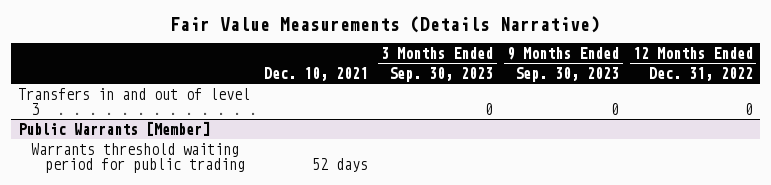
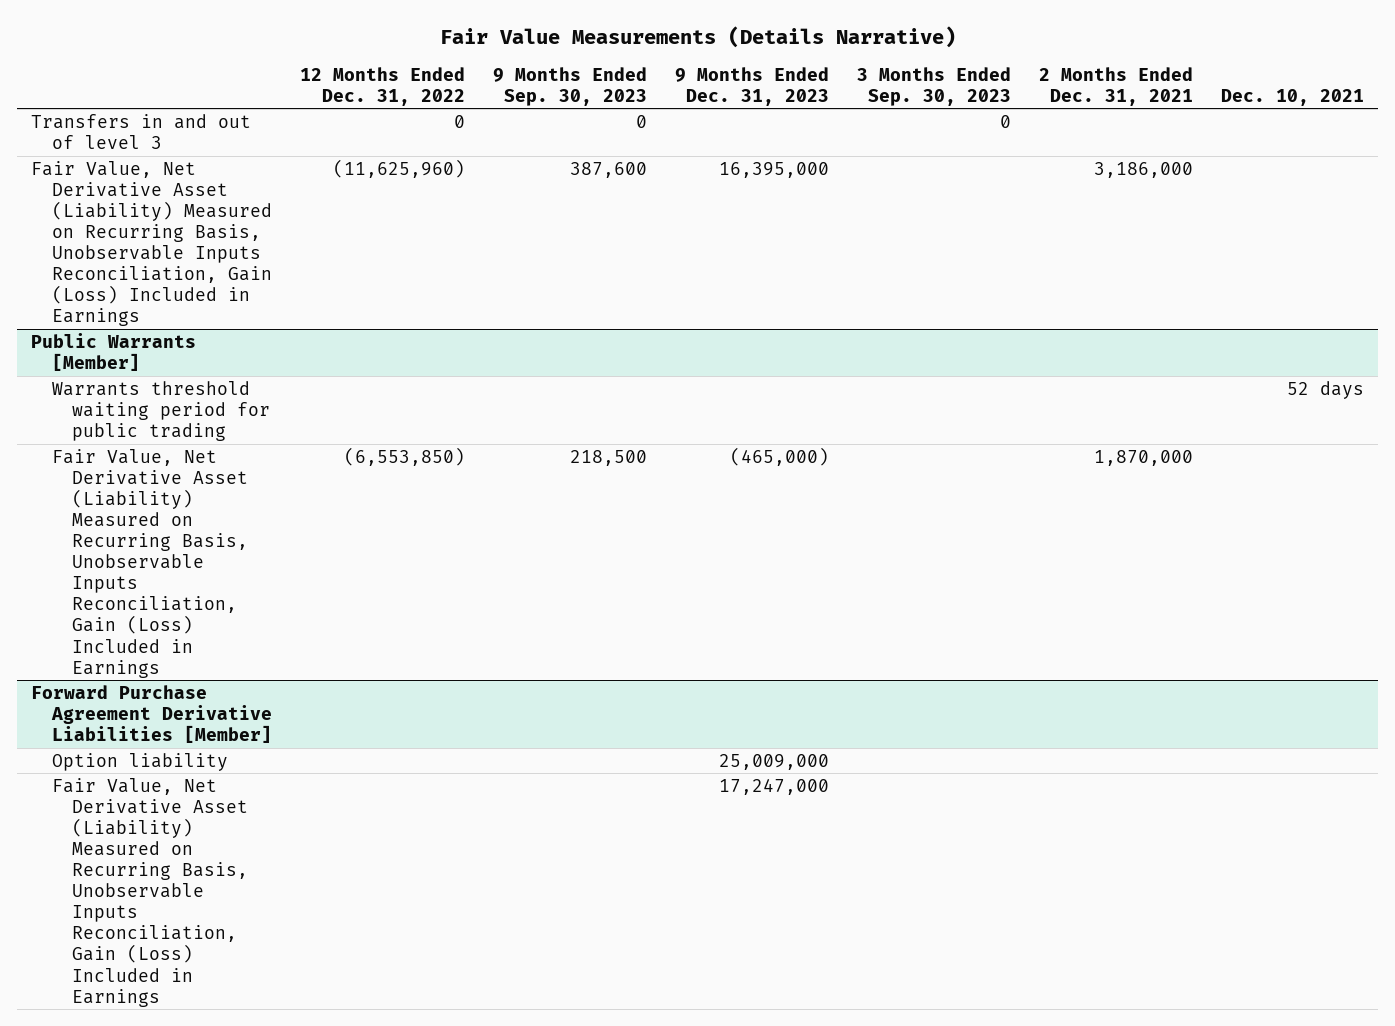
none -> [674,66,829,106] 9 Months Ended Dec. 31, 2023
none -> [1039,66,1194,106] 2 Months Ended Dec. 31, 2021
none -> [31,160,272,327] Fair Value, Net Derivative Asset (Liability) Measured on Recurring Basis, Unobservable Inputs Reconciliation, Gain (Loss) Included in Earnings
none -> [51,448,249,678] Fair Value, Net Derivative Asset (Liability) Measured on Recurring Basis, Unobservable Inputs Reconciliation, Gain (Loss) Included in Earnings
none -> [31,684,272,743] Forward Purchase Agreement Derivative Liabilities [Member]
none -> [51,752,228,771] Option liability
none -> [51,777,249,1007] Fair Value, Net Derivative Asset (Liability) Measured on Recurring Basis, Unobservable Inputs Reconciliation, Gain (Loss) Included in Earnings

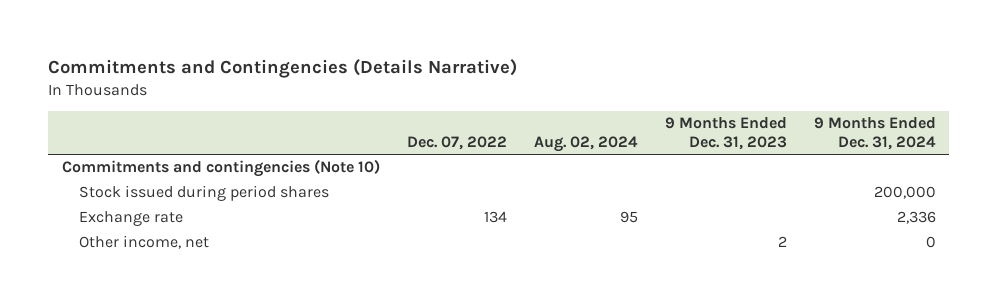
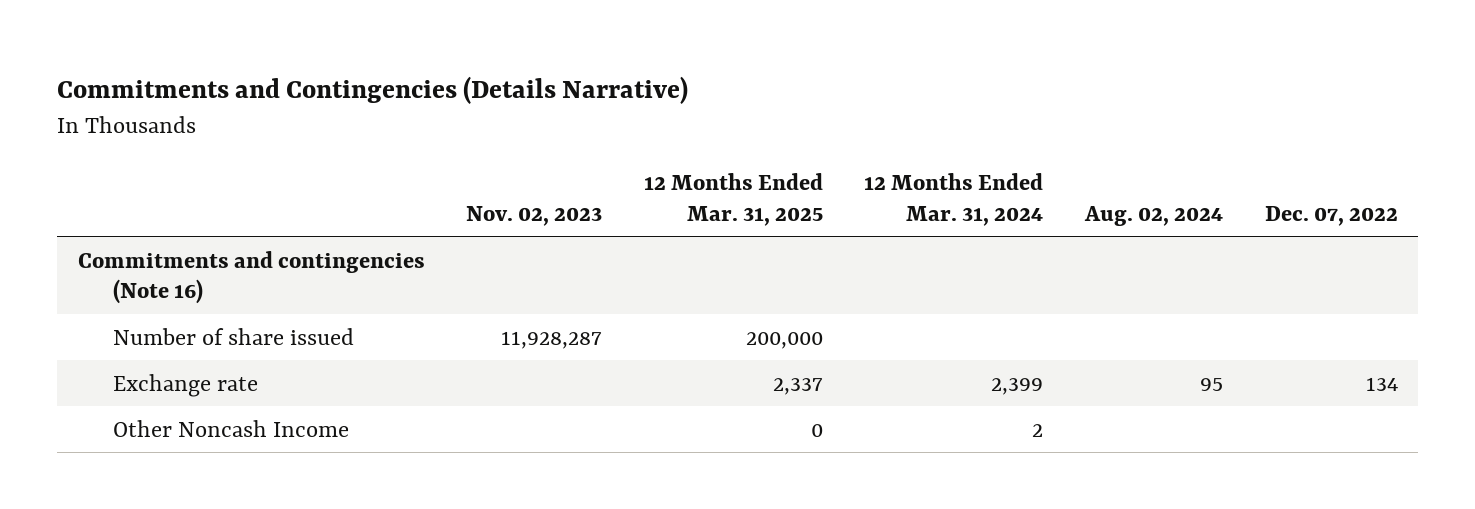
[664,117,787,150] 9 Months Ended Dec. 31, 2023 -> none
[813,117,936,150] 9 Months Ended Dec. 31, 2024 -> none
none -> [466,205,603,226] Nov. 02, 2023
none -> [643,172,823,226] 12 Months Ended Mar. 31, 2025
none -> [864,172,1044,226] 12 Months Ended Mar. 31, 2024
[61,159,380,178] Commitments and contingencies (Note 10) -> [77,250,425,305] Commitments and contingencies (Note 16)
[78,185,329,202] Stock issued during period shares -> [112,327,354,345] Number of share issued
[78,235,209,250] Other income, net -> [112,419,349,437] Other Noncash Income

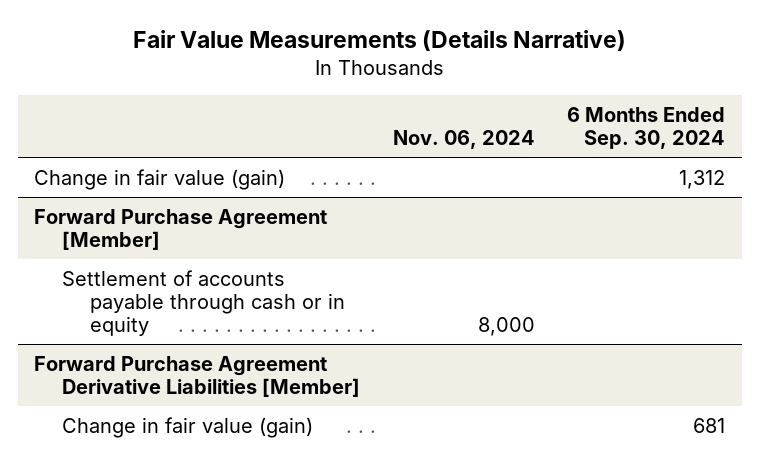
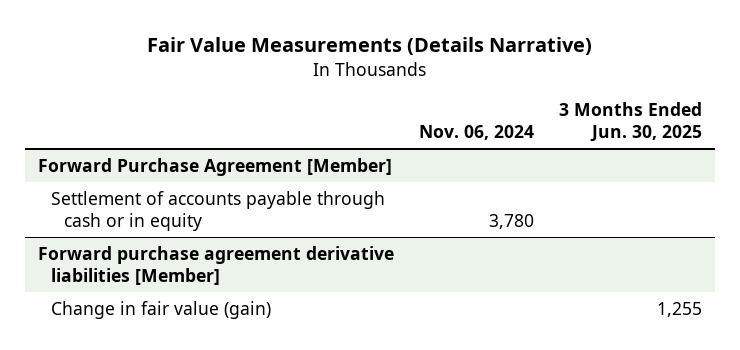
[567,106,726,149] 6 Months Ended Sep. 30, 2024 -> none
none -> [559,102,703,142] 3 Months Ended Jun. 30, 2025
[33,168,285,190] Change in fair value (gain) -> none
[477,317,535,337] 8,000 -> [488,213,534,229] 3,780
[33,355,360,397] Forward Purchase Agreement Derivative Liabilities [Member] -> [37,245,394,285] Forward purchase agreement derivative liabilities [Member]

